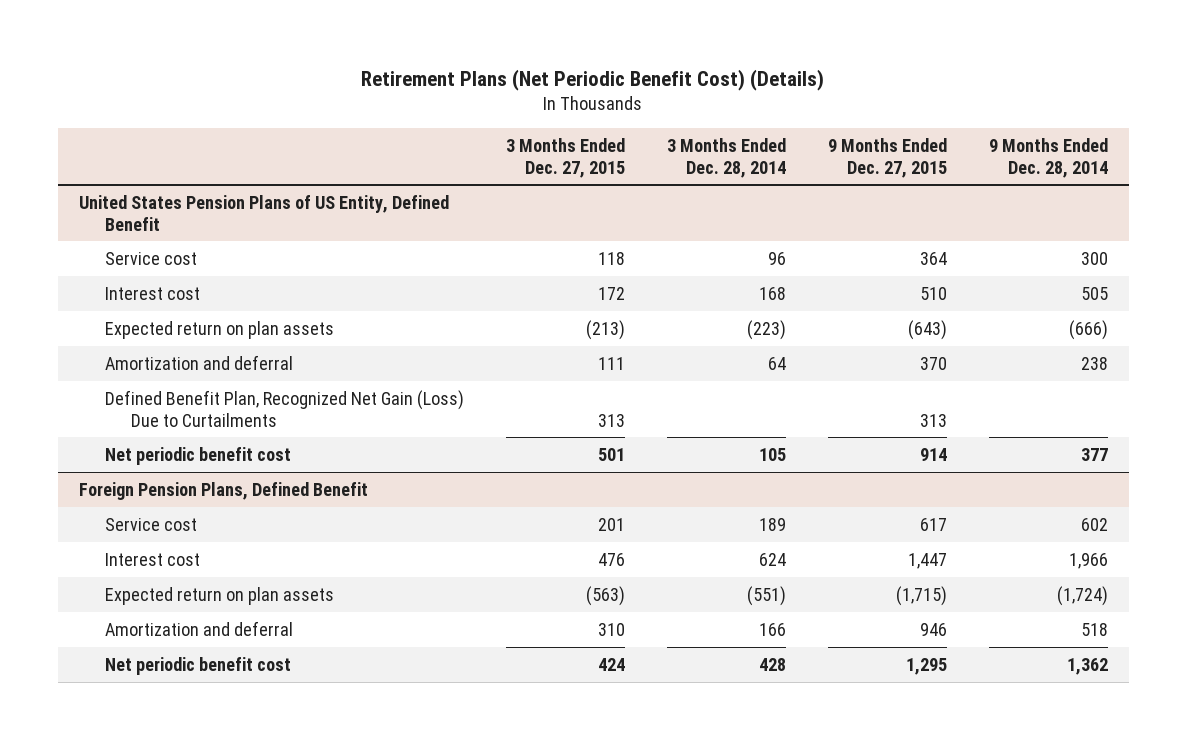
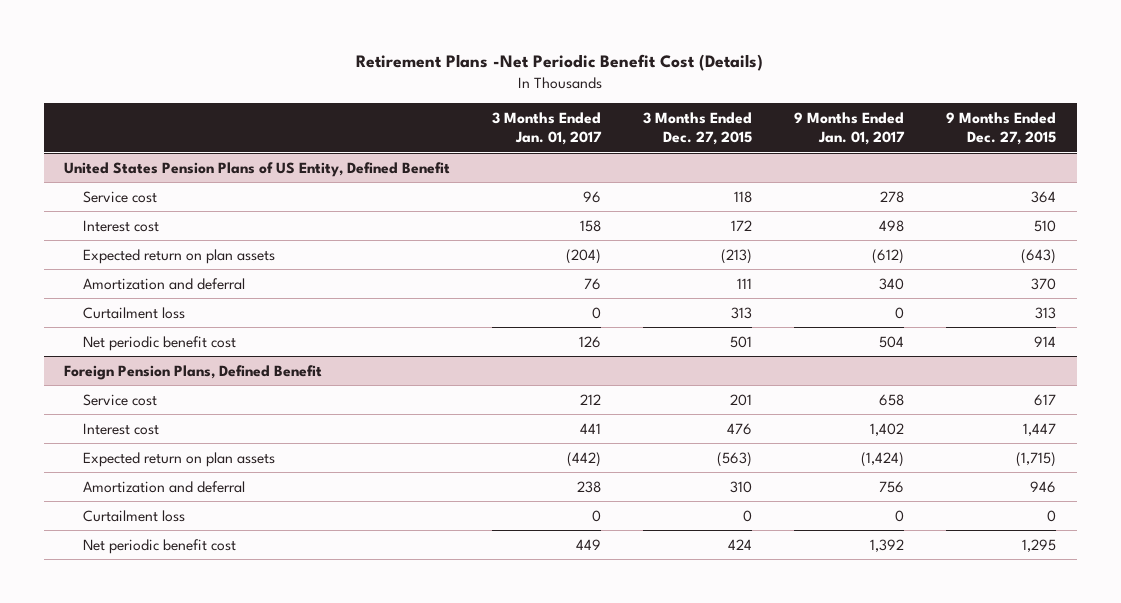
[361,68,825,91] Retirement Plans (Net Periodic Benefit Cost) (Details) -> [356,54,764,72] Retirement Plans -Net Periodic Benefit Cost (Details)
[666,137,786,178] 3 Months Ended Dec. 28, 2014 -> none
[989,137,1109,178] 9 Months Ended Dec. 28, 2014 -> none
none -> [492,112,603,146] 3 Months Ended Jan. 01, 2017
none -> [794,112,906,146] 9 Months Ended Jan. 01, 2017
[104,389,464,427] Defined Benefit Plan, Recognized Net Gain (Loss) Due to Curtailments -> [83,306,186,319] Curtailment loss
none -> [83,509,186,522] Curtailment loss

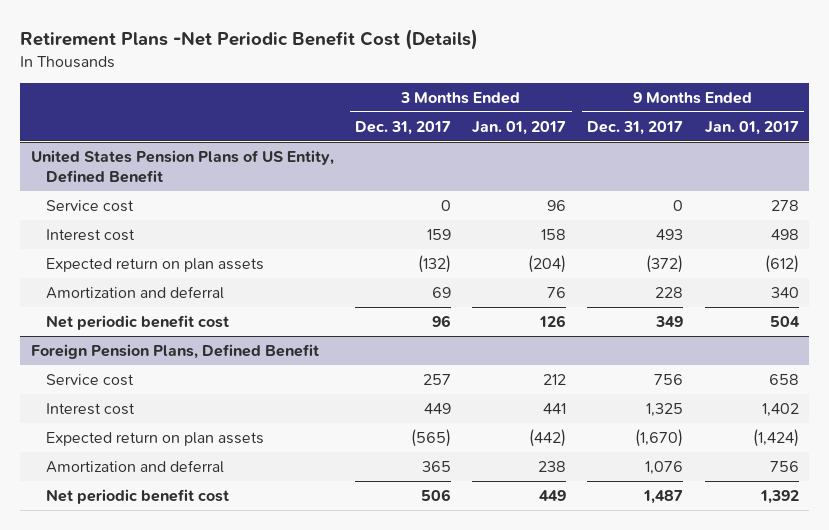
[643,112,753,146] 3 Months Ended Dec. 27, 2015 -> none
[946,112,1057,146] 9 Months Ended Dec. 27, 2015 -> none
none -> [355,120,452,135] Dec. 31, 2017
none -> [587,120,684,135] Dec. 31, 2017
[83,306,186,319] Curtailment loss -> none
[83,509,186,522] Curtailment loss -> none

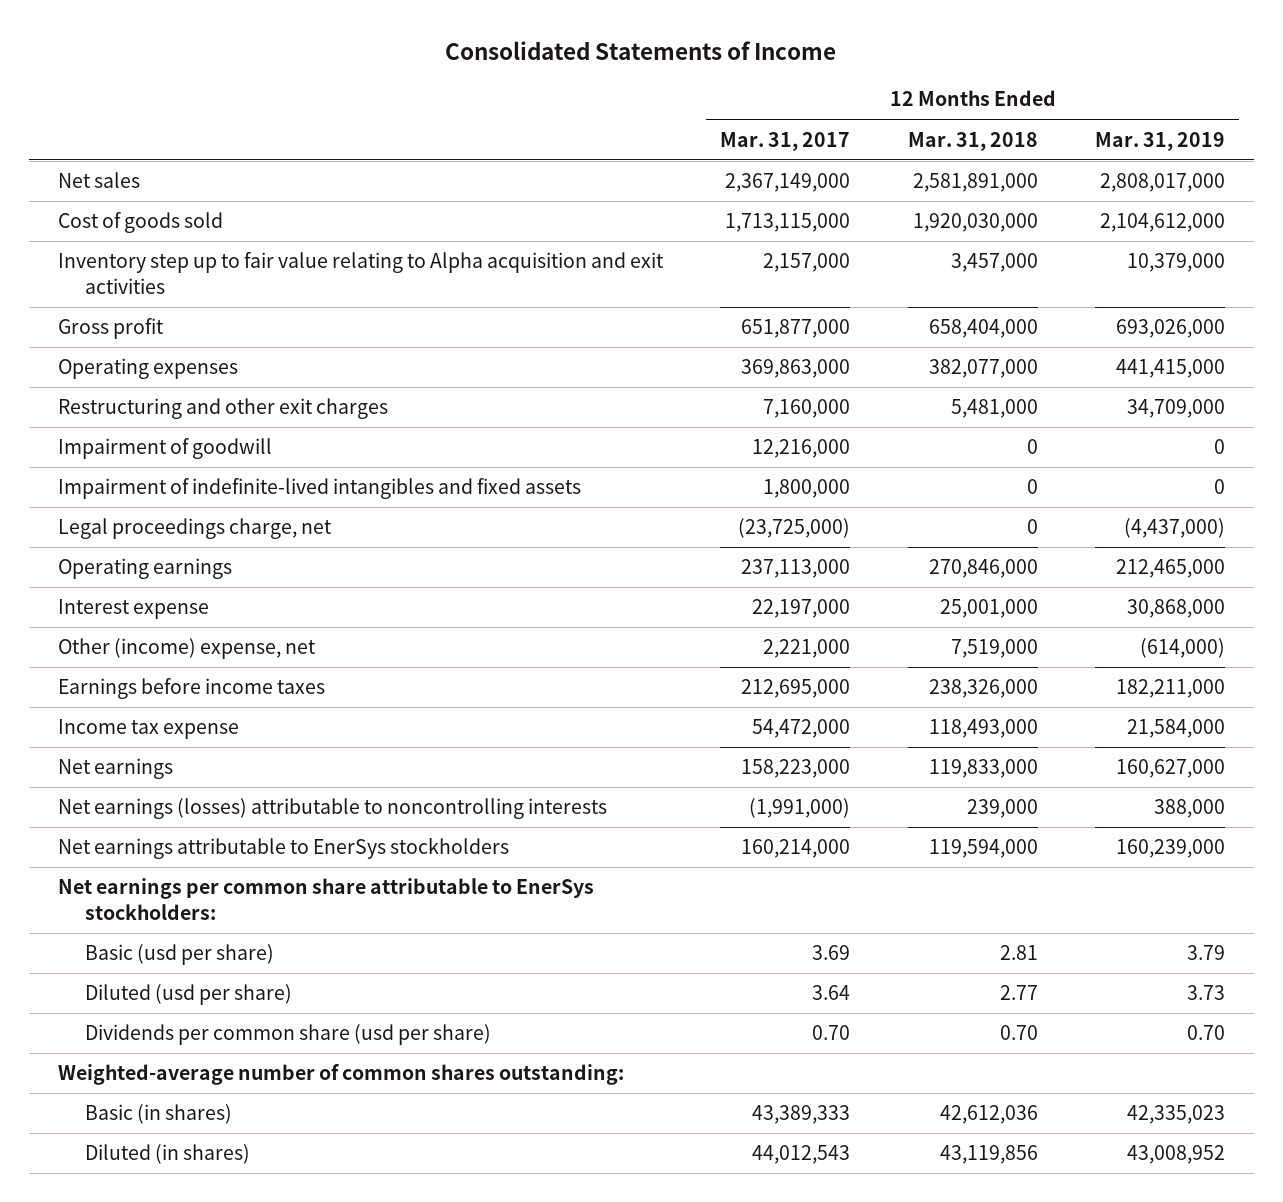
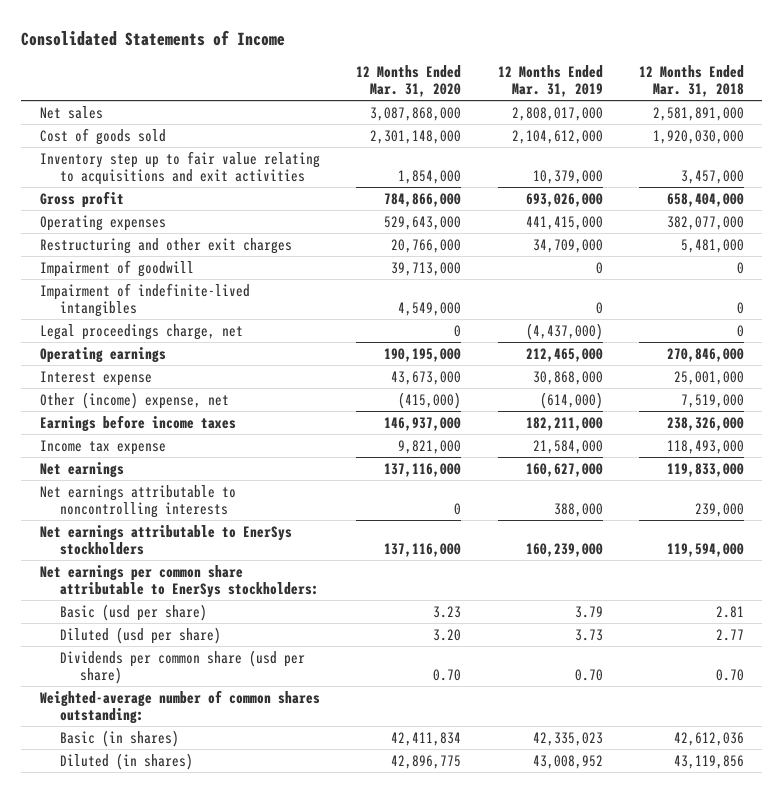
[720,131,851,151] Mar. 31, 2017 -> none
none -> [356,64,462,98] 12 Months Ended Mar. 31, 2020
[57,252,664,294] Inventory step up to fair value relating to Alpha acquisition and exit activities -> [39,150,320,186] Inventory step up to fair value relating to acquisitions and exit activities
[57,478,581,500] Impairment of indefinite-lived intangibles and fixed assets -> [39,282,250,318] Impairment of indefinite-lived intangibles
[57,798,607,820] Net earnings (losses) attributable to noncontrolling interests -> [39,484,236,519] Net earnings attributable to noncontrolling interests

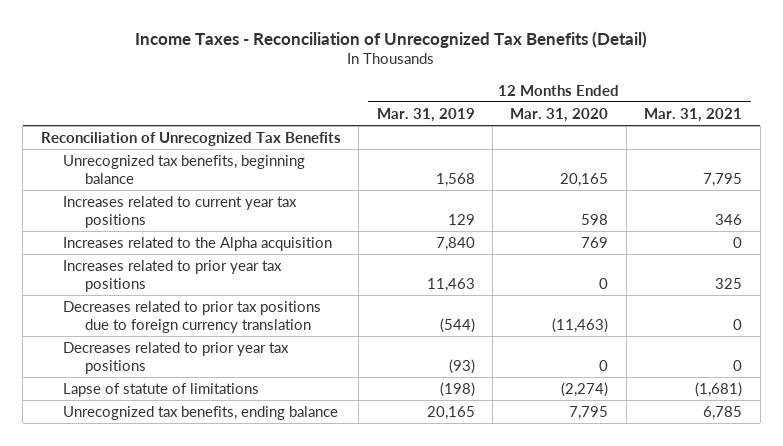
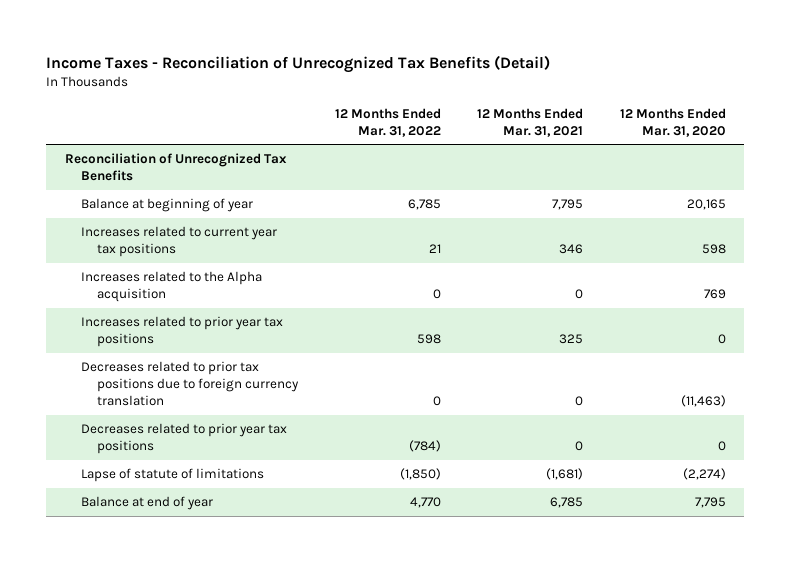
[376,107,475,122] Mar. 31, 2019 -> none
none -> [334,107,441,137] 12 Months Ended Mar. 31, 2022
[62,154,305,184] Unrecognized tax benefits, beginning balance -> [80,198,253,213] Balance at beginning of year
[62,405,338,420] Unrecognized tax benefits, ending balance -> [80,496,213,511] Balance at end of year

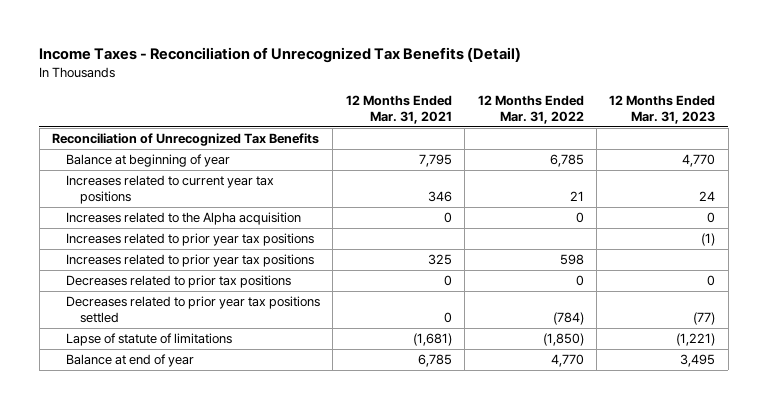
[619,107,726,137] 12 Months Ended Mar. 31, 2020 -> none
none -> [609,94,716,124] 12 Months Ended Mar. 31, 2023
none -> [66,232,315,246] Increases related to prior year tax positions
[80,361,299,407] Decreases related to prior tax positions due to foreign currency translation -> [66,274,292,288] Decreases related to prior tax positions
[80,423,287,455] Decreases related to prior year tax positions -> [66,295,321,324] Decreases related to prior year tax positions settled

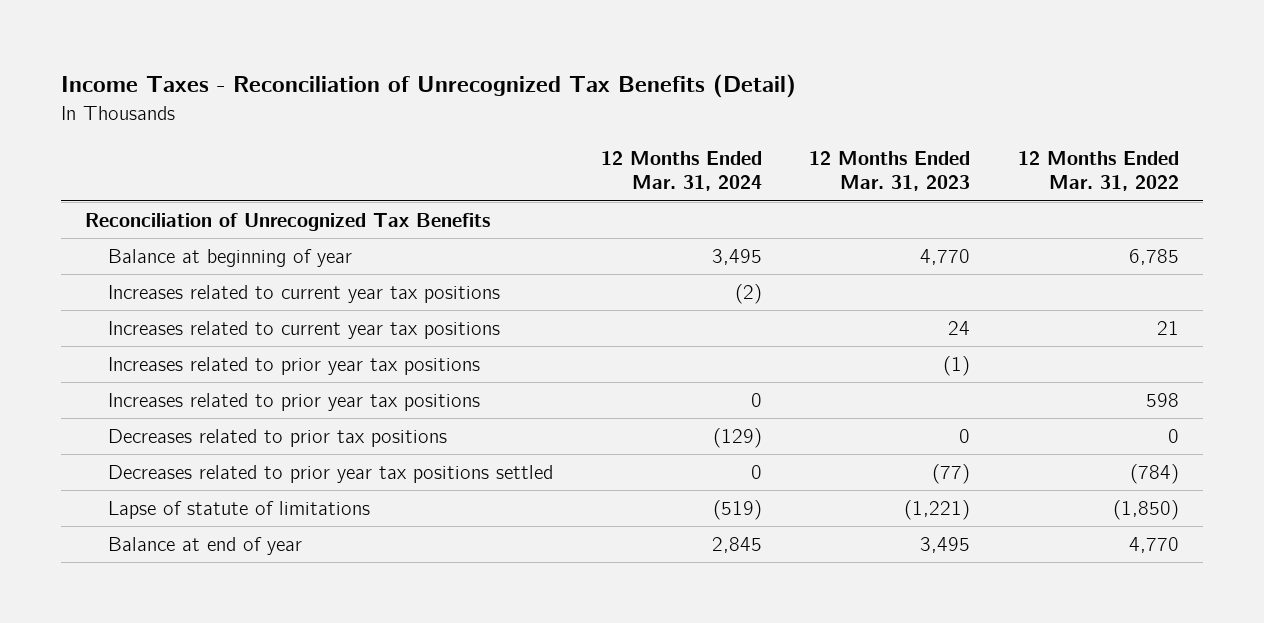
[345,94,452,124] 12 Months Ended Mar. 31, 2021 -> none
none -> [600,150,762,192] 12 Months Ended Mar. 31, 2024
none -> [107,284,500,303] Increases related to current year tax positions
[66,211,302,225] Increases related to the Alpha acquisition -> none

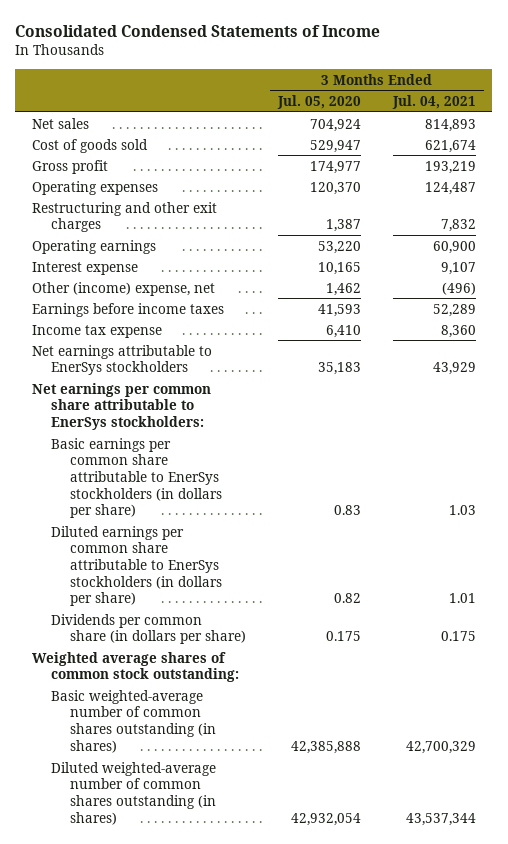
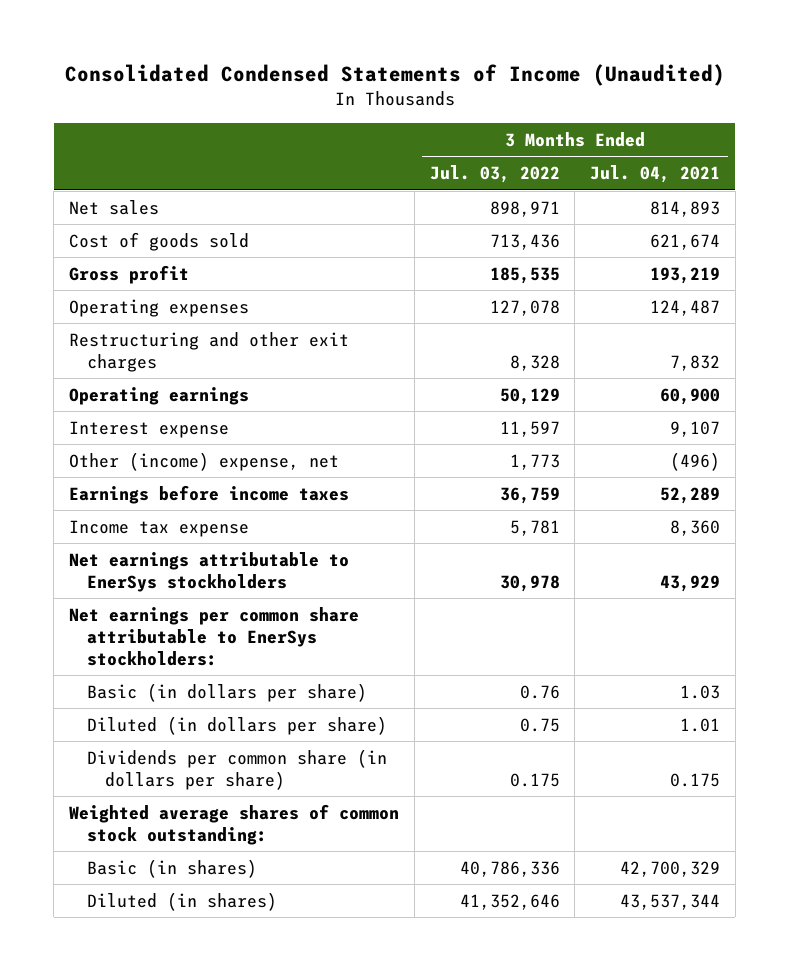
[15,24,381,37] Consolidated Condensed Statements of Income -> [64,64,725,87] Consolidated Condensed Statements of Income (Unaudited)
[277,95,362,110] Jul. 05, 2020 -> none
none -> [429,165,560,184] Jul. 03, 2022
[50,437,222,519] Basic earnings per common share attributable to EnerSys stockholders (in dollars per share) -> [86,682,367,702] Basic (in dollars per share)
[50,525,222,607] Diluted earnings per common share attributable to EnerSys stockholders (in dollars per share) -> [86,715,387,735] Diluted (in dollars per share)
[50,689,216,753] Basic weighted-average number of common shares outstanding (in shares) -> [86,858,257,878] Basic (in shares)
[50,761,216,825] Diluted weighted-average number of common shares outstanding (in shares) -> [86,891,277,911] Diluted (in shares)

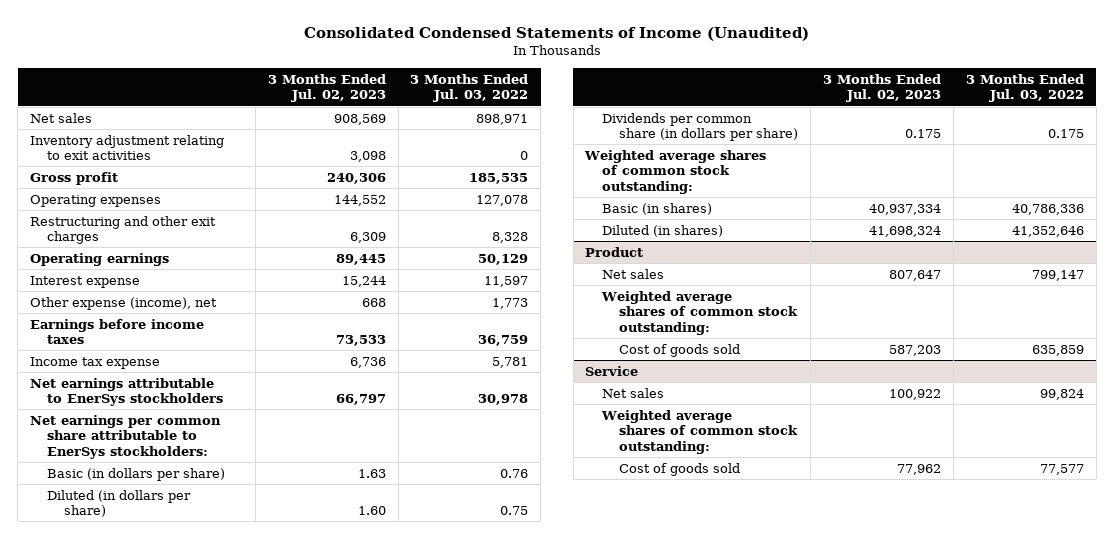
[589,165,720,184] Jul. 04, 2021 -> none
none -> [267,73,386,103] 3 Months Ended Jul. 02, 2023
[69,231,250,251] Cost of goods sold -> none
none -> [30,134,225,161] Inventory adjustment relating to exit activities
[69,451,340,471] Other (income) expense, net -> [30,296,218,310] Other expense (income), net
none -> [585,246,644,257] Product
none -> [602,268,665,279] Net sales
none -> [601,290,799,336] Weighted average shares of common stock outstanding:
none -> [619,343,741,357] Cost of goods sold
none -> [585,365,639,376] Service
none -> [602,387,665,398] Net sales
none -> [601,409,799,455] Weighted average shares of common stock outstanding:
none -> [619,462,741,476] Cost of goods sold

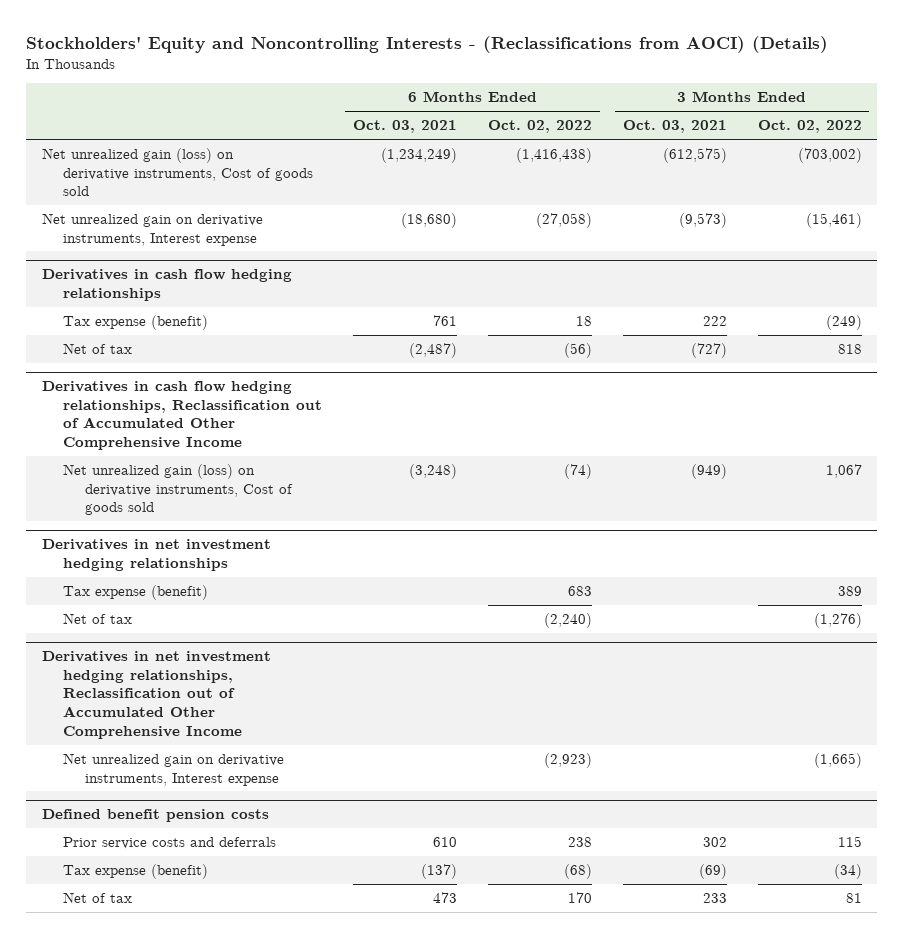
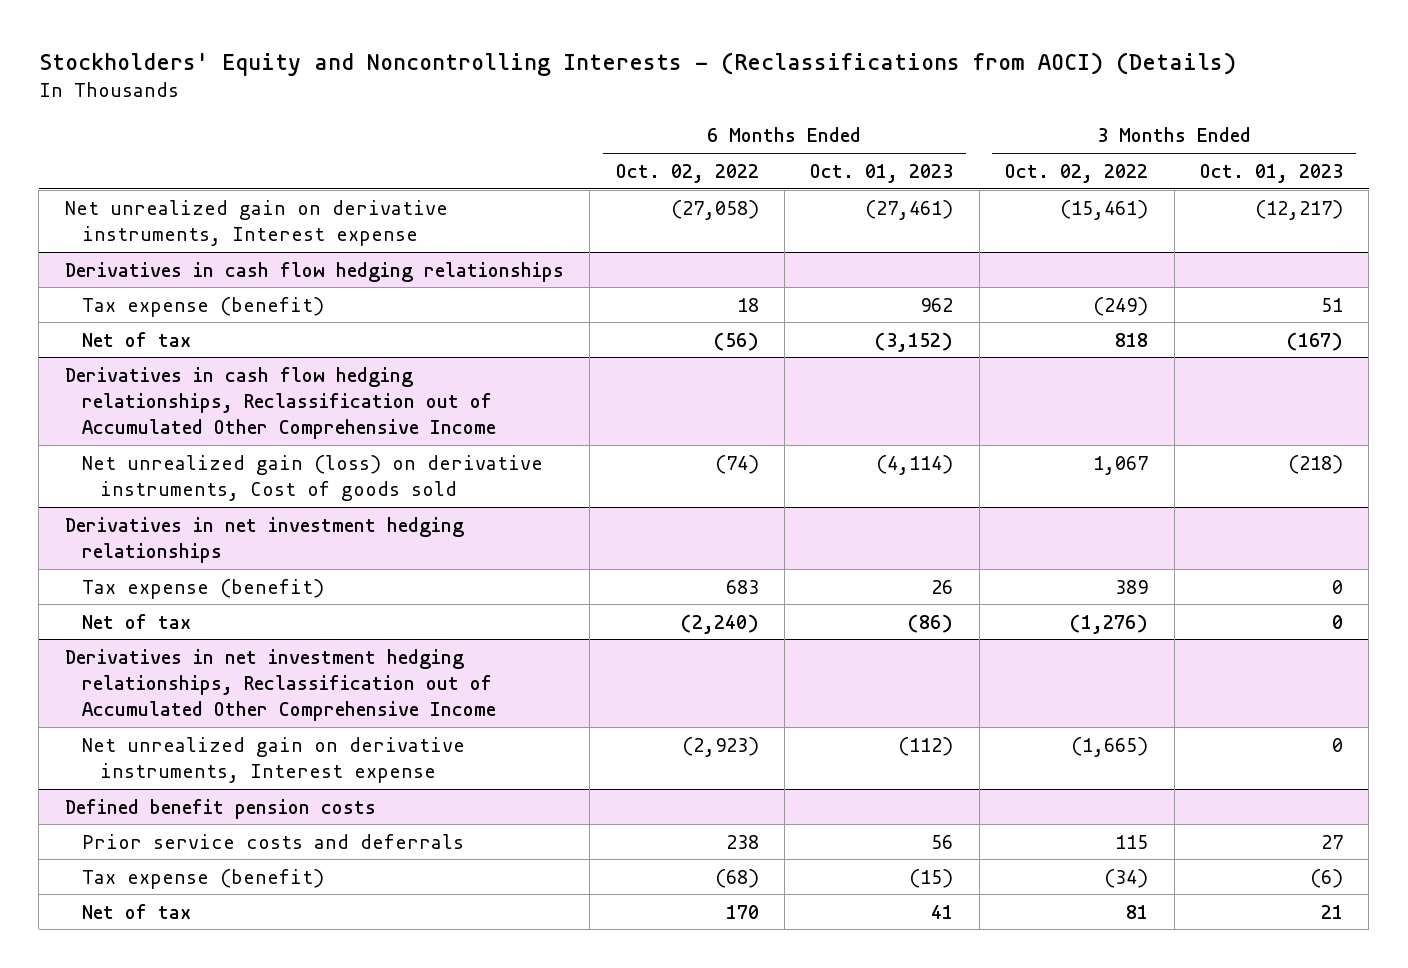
[353,120,458,134] Oct. 03, 2021 -> none
[622,120,727,134] Oct. 03, 2021 -> none
none -> [810,163,954,183] Oct. 01, 2023
none -> [1200,163,1344,183] Oct. 01, 2023
[41,147,314,197] Net unrealized gain (loss) on derivative instruments, Cost of goods sold -> none

